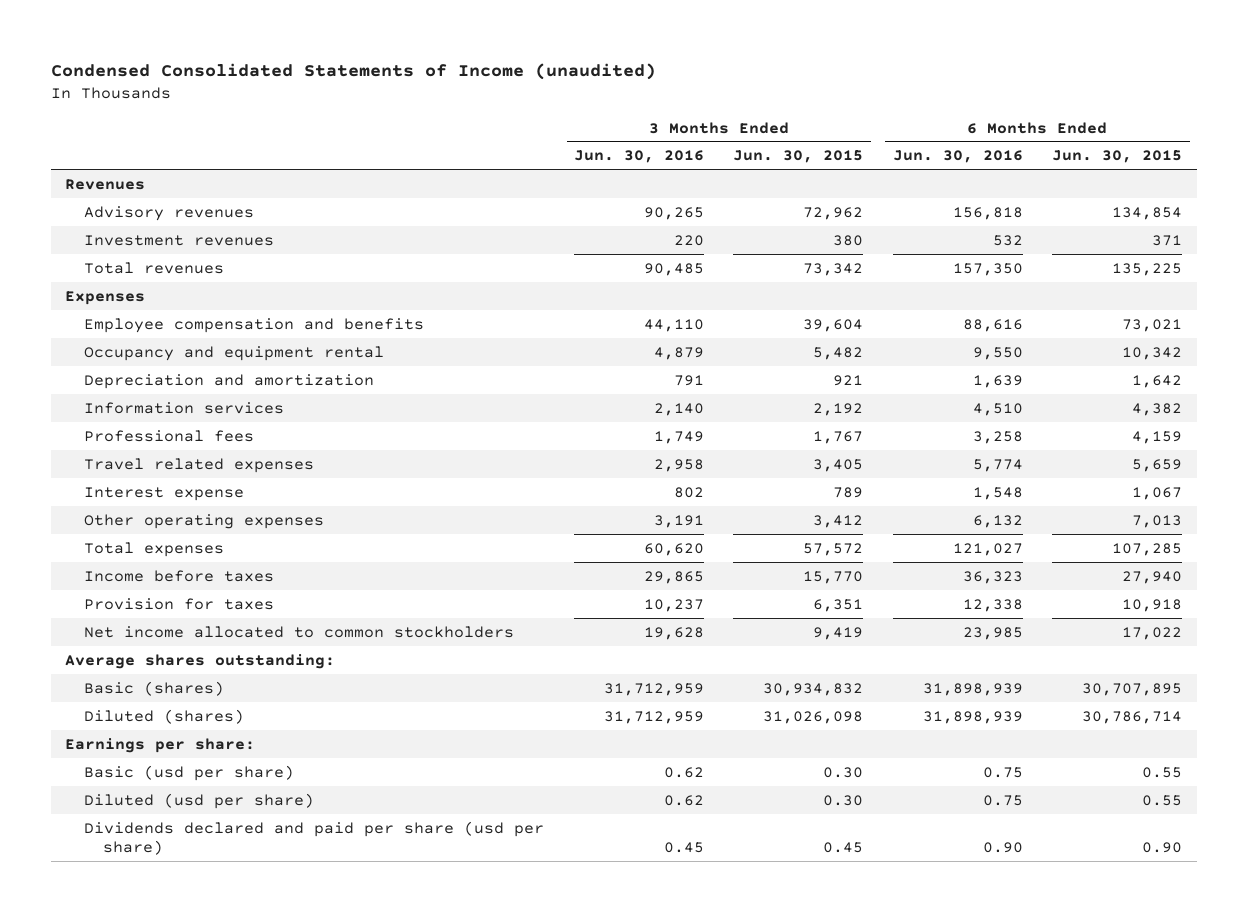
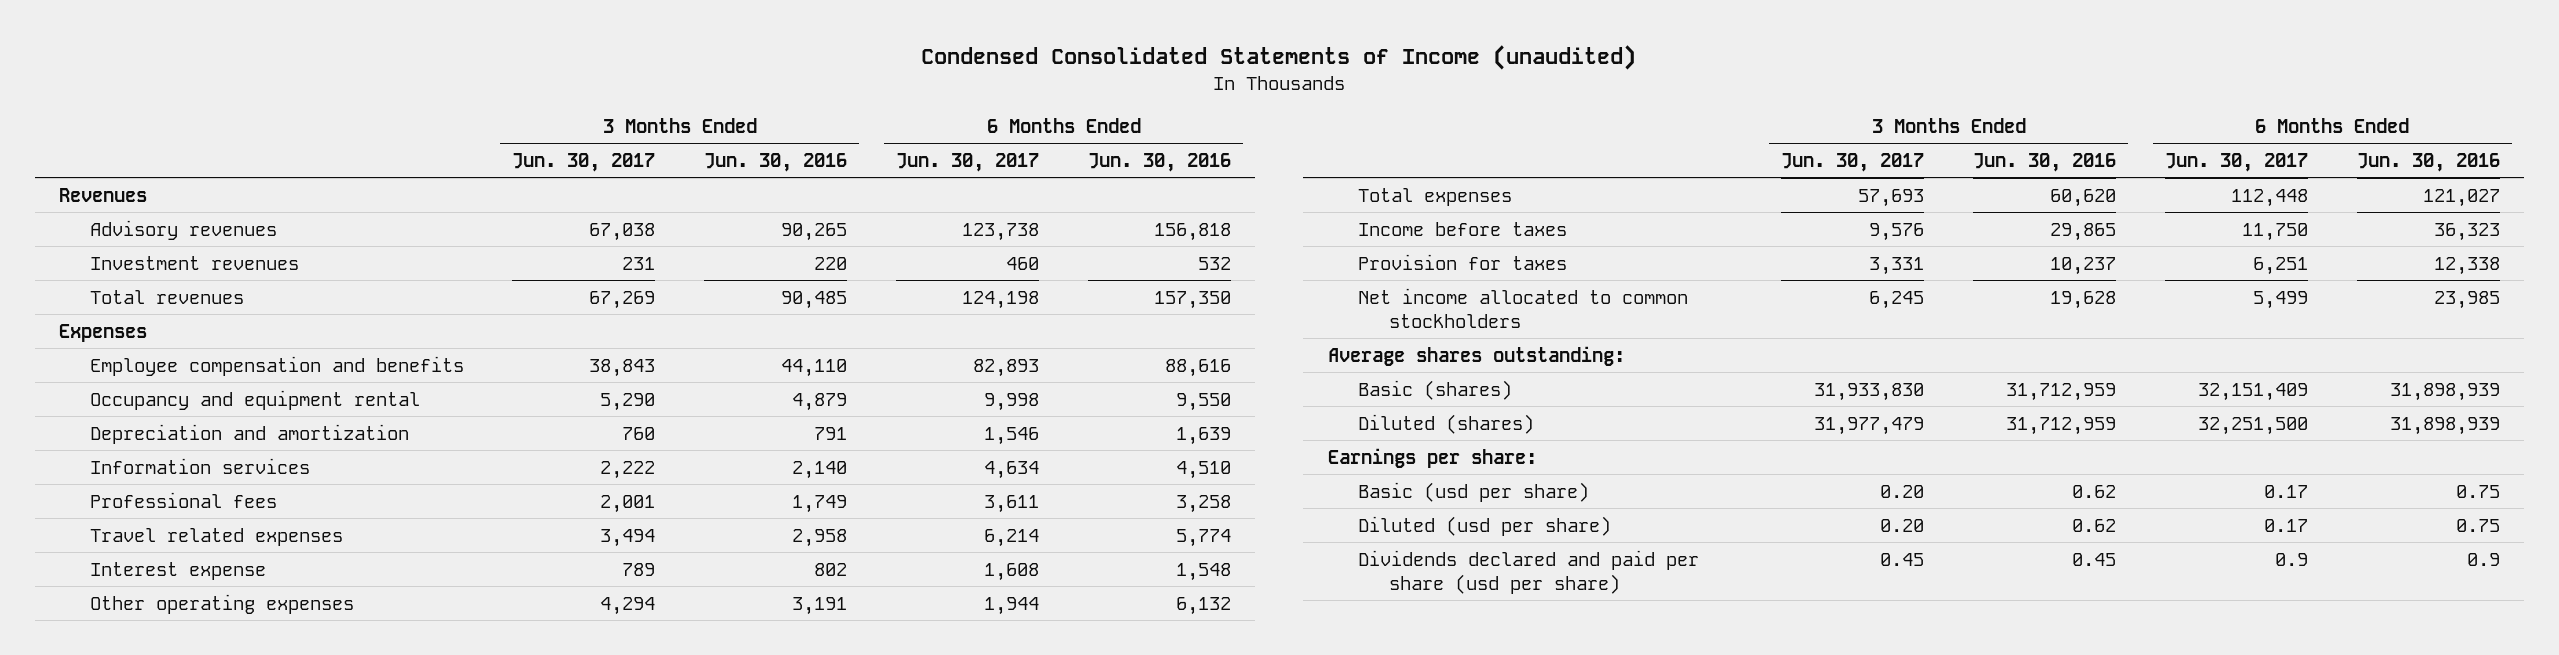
[733,150,864,164] Jun. 30, 2015 -> none
[1052,150,1183,164] Jun. 30, 2015 -> none
none -> [512,153,656,173] Jun. 30, 2017
none -> [896,153,1040,173] Jun. 30, 2017
[982,842,1023,854] 0.90 -> [2466,552,2500,566] 0.9

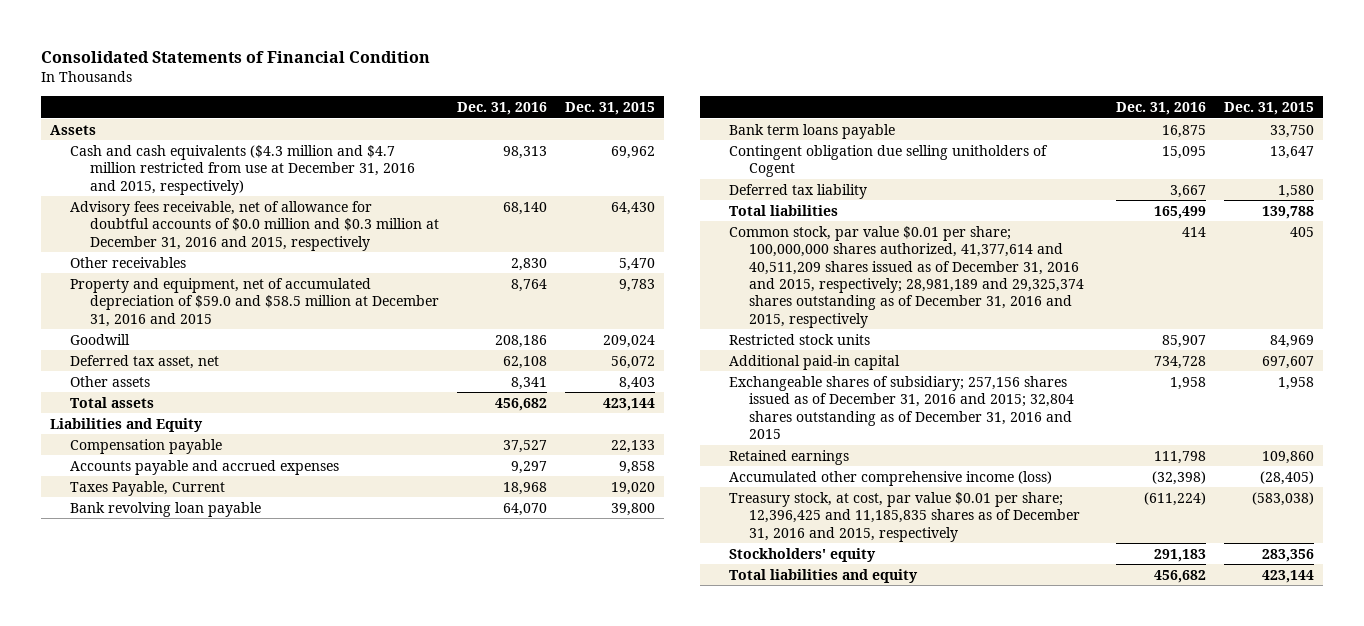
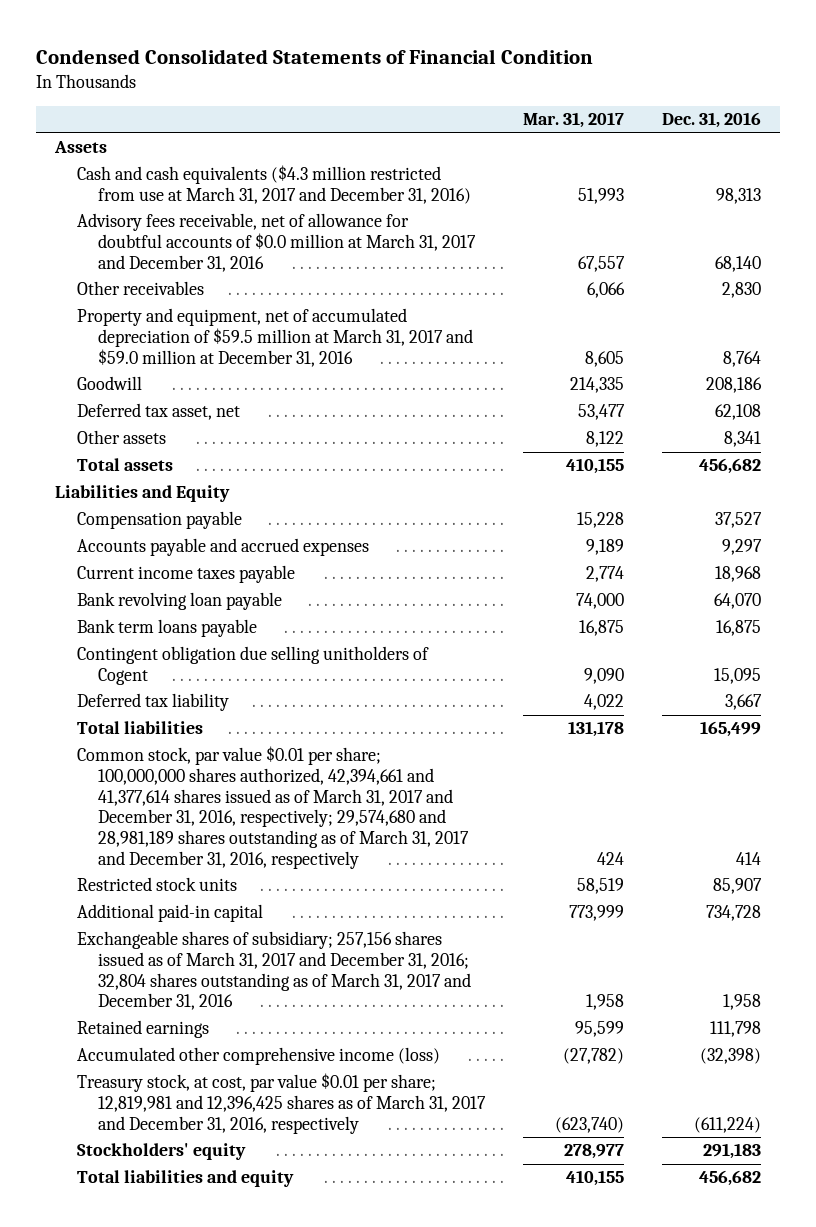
[41,51,431,64] Consolidated Statements of Financial Condition -> [36,49,594,65] Condensed Consolidated Statements of Financial Condition
[565,101,656,115] Dec. 31, 2015 -> none
none -> [523,112,625,129] Mar. 31, 2017
[70,144,416,195] Cash and cash equivalents ($4.3 million and $4.7 million restricted from use at December 31, 2016 and 2015, respectively) -> [76,165,472,205] Cash and cash equivalents ($4.3 million restricted from use at March 31, 2017 and December 31, 2016)
[70,200,440,251] Advisory fees receivable, net of allowance for doubtful accounts of $0.0 million and $0.3 million at December 31, 2016 and 2015, respectively -> [76,213,477,272] Advisory fees receivable, net of allowance for doubtful accounts of $0.0 million at March 31, 2017 and December 31, 2016
[70,277,440,327] Property and equipment, net of accumulated depreciation of $59.0 and $58.5 million at December 31, 2016 and 2015 -> [76,308,474,367] Property and equipment, net of accumulated depreciation of $59.5 million at March 31, 2017 and $59.0 million at December 31, 2016
[70,480,226,496] Taxes Payable, Current -> [76,565,295,584] Current income taxes payable
[728,225,1084,328] Common stock, par value $0.01 per share; 100,000,000 shares authorized, 41,377,614 and 40,511,209 shares issued as of December 31, 2016 and 2015, respectively; 28,981,189 and 29,325,374 shares outstanding as of December 31, 2016 and 2015, respectively -> [76,746,470,869] Common stock, par value $0.01 per share; 100,000,000 shares authorized, 42,394,661 and 41,377,614 shares issued as of March 31, 2017 and December 31, 2016, respectively; 29,574,680 and 28,981,189 shares outstanding as of March 31, 2017 and December 31, 2016, respectively
[728,375,1074,439] Exchangeable shares of subsidiary; 257,156 shares issued as of December 31, 2016 and 2015; 32,804 shares outstanding as of December 31, 2016 and 2015 -> [76,931,472,1011] Exchangeable shares of subsidiary; 257,156 shares issued as of March 31, 2017 and December 31, 2016; 32,804 shares outstanding as of March 31, 2017 and December 31, 2016
[728,491,1080,542] Treasury stock, at cost, par value $0.01 per share; 12,396,425 and 11,185,835 shares as of December 31, 2016 and 2015, respectively -> [76,1073,487,1134] Treasury stock, at cost, par value $0.01 per share; 12,819,981 and 12,396,425 shares as of March 31, 2017 and December 31, 2016, respectively

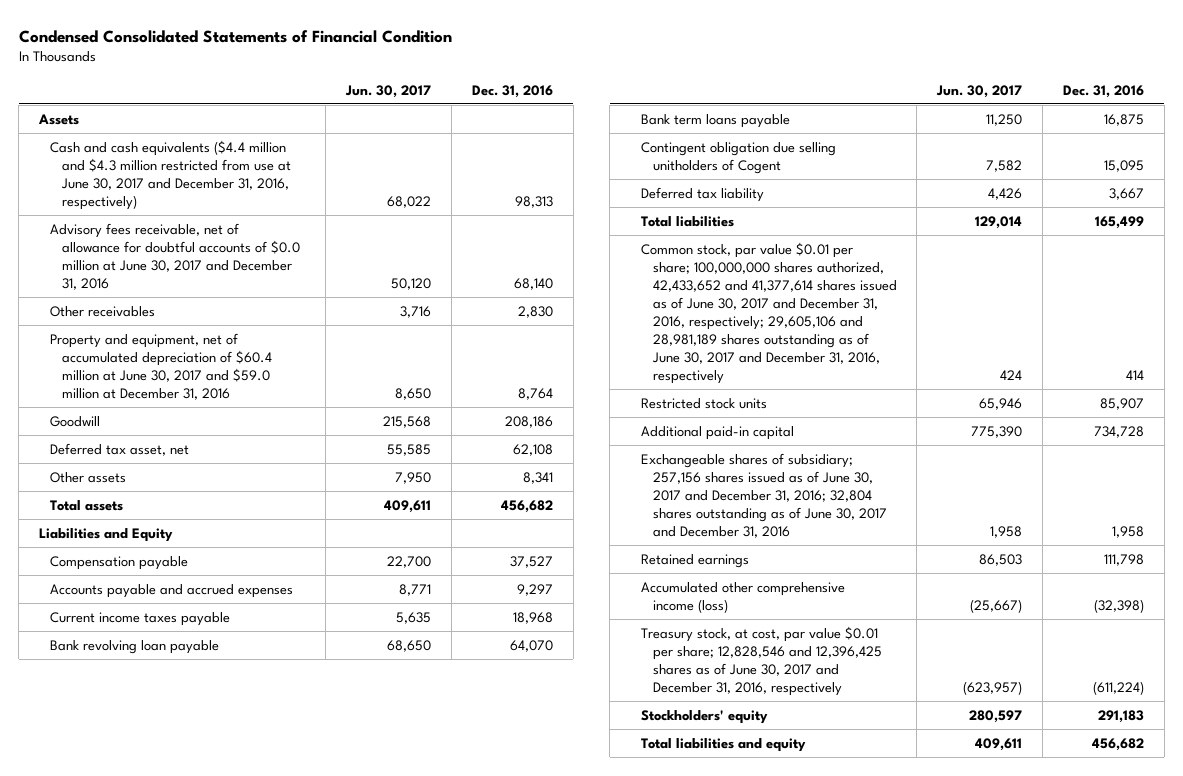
[523,112,625,129] Mar. 31, 2017 -> none
none -> [345,84,432,98] Jun. 30, 2017
[76,165,472,205] Cash and cash equivalents ($4.3 million restricted from use at March 31, 2017 and December 31, 2016) -> [50,139,291,210] Cash and cash equivalents ($4.4 million and $4.3 million restricted from use at June 30, 2017 and December 31, 2016, respectively)
[76,213,477,272] Advisory fees receivable, net of allowance for doubtful accounts of $0.0 million at March 31, 2017 and December 31, 2016 -> [50,222,300,290] Advisory fees receivable, net of allowance for doubtful accounts of $0.0 million at June 30, 2017 and December 31, 2016
[76,308,474,367] Property and equipment, net of accumulated depreciation of $59.5 million at March 31, 2017 and $59.0 million at December 31, 2016 -> [50,332,272,400] Property and equipment, net of accumulated depreciation of $60.4 million at June 30, 2017 and $59.0 million at December 31, 2016
[76,746,470,869] Common stock, par value $0.01 per share; 100,000,000 shares authorized, 42,394,661 and 41,377,614 shares issued as of March 31, 2017 and December 31, 2016, respectively; 29,574,680 and 28,981,189 shares outstanding as of March 31, 2017 and December 31, 2016, respectively -> [641,241,897,384] Common stock, par value $0.01 per share; 100,000,000 shares authorized, 42,433,652 and 41,377,614 shares issued as of June 30, 2017 and December 31, 2016, respectively; 29,605,106 and 28,981,189 shares outstanding as of June 30, 2017 and December 31, 2016, respectively
[76,931,472,1011] Exchangeable shares of subsidiary; 257,156 shares issued as of March 31, 2017 and December 31, 2016; 32,804 shares outstanding as of March 31, 2017 and December 31, 2016 -> [641,452,887,538] Exchangeable shares of subsidiary; 257,156 shares issued as of June 30, 2017 and December 31, 2016; 32,804 shares outstanding as of June 30, 2017 and December 31, 2016
[76,1073,487,1134] Treasury stock, at cost, par value $0.01 per share; 12,819,981 and 12,396,425 shares as of March 31, 2017 and December 31, 2016, respectively -> [641,625,882,696] Treasury stock, at cost, par value $0.01 per share; 12,828,546 and 12,396,425 shares as of June 30, 2017 and December 31, 2016, respectively

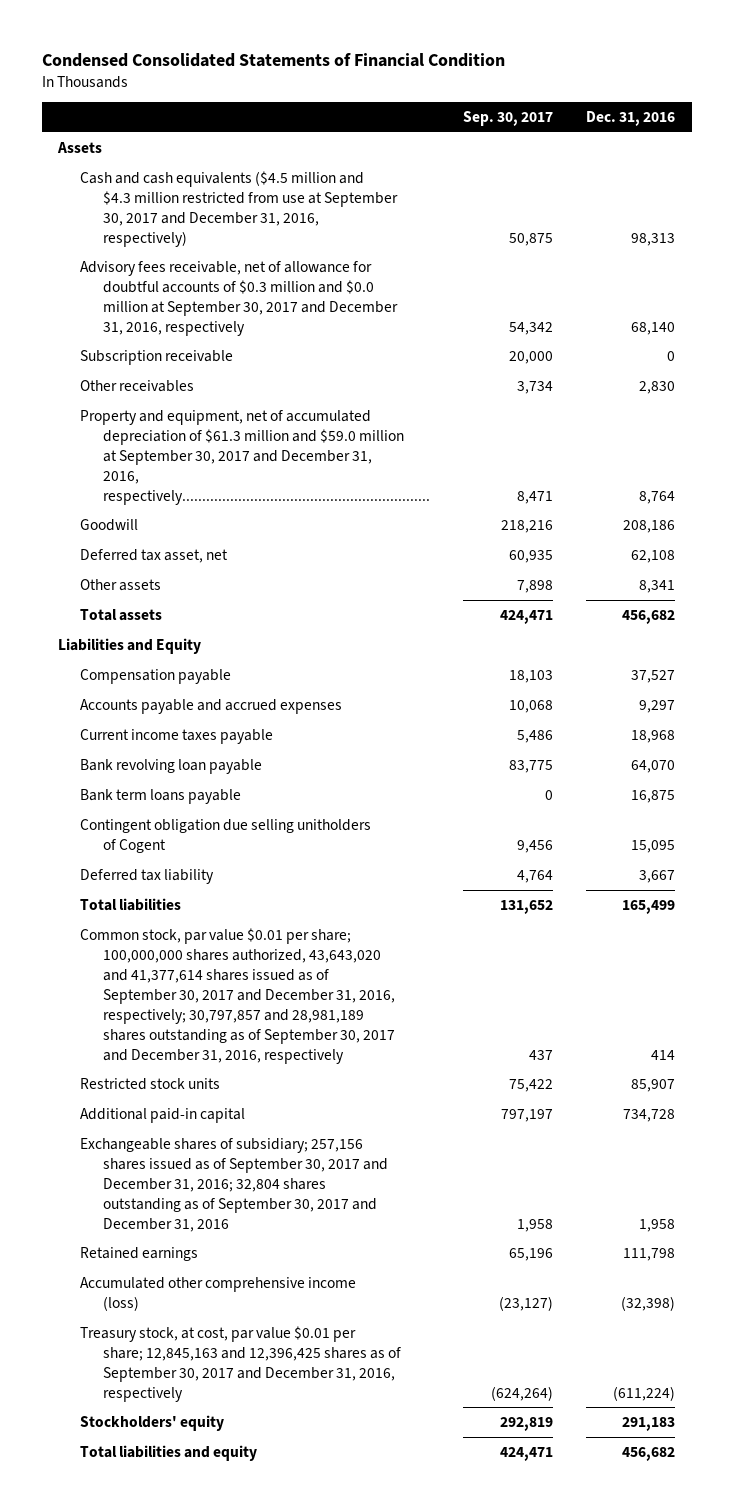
[345,84,432,98] Jun. 30, 2017 -> none
none -> [462,111,553,127] Sep. 30, 2017
[50,139,291,210] Cash and cash equivalents ($4.4 million and $4.3 million restricted from use at June 30, 2017 and December 31, 2016, respectively) -> [80,170,398,247] Cash and cash equivalents ($4.5 million and $4.3 million restricted from use at September 30, 2017 and December 31, 2016, respectively)
[50,222,300,290] Advisory fees receivable, net of allowance for doubtful accounts of $0.0 million at June 30, 2017 and December 31, 2016 -> [80,260,398,336] Advisory fees receivable, net of allowance for doubtful accounts of $0.3 million and $0.0 million at September 30, 2017 and December 31, 2016, respectively
none -> [80,349,234,365] Subscription receivable
[50,332,272,400] Property and equipment, net of accumulated depreciation of $60.4 million at June 30, 2017 and $59.0 million at December 31, 2016 -> [80,409,430,505] Property and equipment, net of accumulated depreciation of $61.3 million and $59.0 million at September 30, 2017 and December 31, 2016, respectively..............................................................
[641,241,897,384] Common stock, par value $0.01 per share; 100,000,000 shares authorized, 42,433,652 and 41,377,614 shares issued as of June 30, 2017 and December 31, 2016, respectively; 29,605,106 and 28,981,189 shares outstanding as of June 30, 2017 and December 31, 2016, respectively -> [80,927,395,1064] Common stock, par value $0.01 per share; 100,000,000 shares authorized, 43,643,020 and 41,377,614 shares issued as of September 30, 2017 and December 31, 2016, respectively; 30,797,857 and 28,981,189 shares outstanding as of September 30, 2017 and December 31, 2016, respectively
[641,452,887,538] Exchangeable shares of subsidiary; 257,156 shares issued as of June 30, 2017 and December 31, 2016; 32,804 shares outstanding as of June 30, 2017 and December 31, 2016 -> [80,1137,388,1232] Exchangeable shares of subsidiary; 257,156 shares issued as of September 30, 2017 and December 31, 2016; 32,804 shares outstanding as of September 30, 2017 and December 31, 2016
[641,625,882,696] Treasury stock, at cost, par value $0.01 per share; 12,828,546 and 12,396,425 shares as of June 30, 2017 and December 31, 2016, respectively -> [80,1325,401,1402] Treasury stock, at cost, par value $0.01 per share; 12,845,163 and 12,396,425 shares as of September 30, 2017 and December 31, 2016, respectively

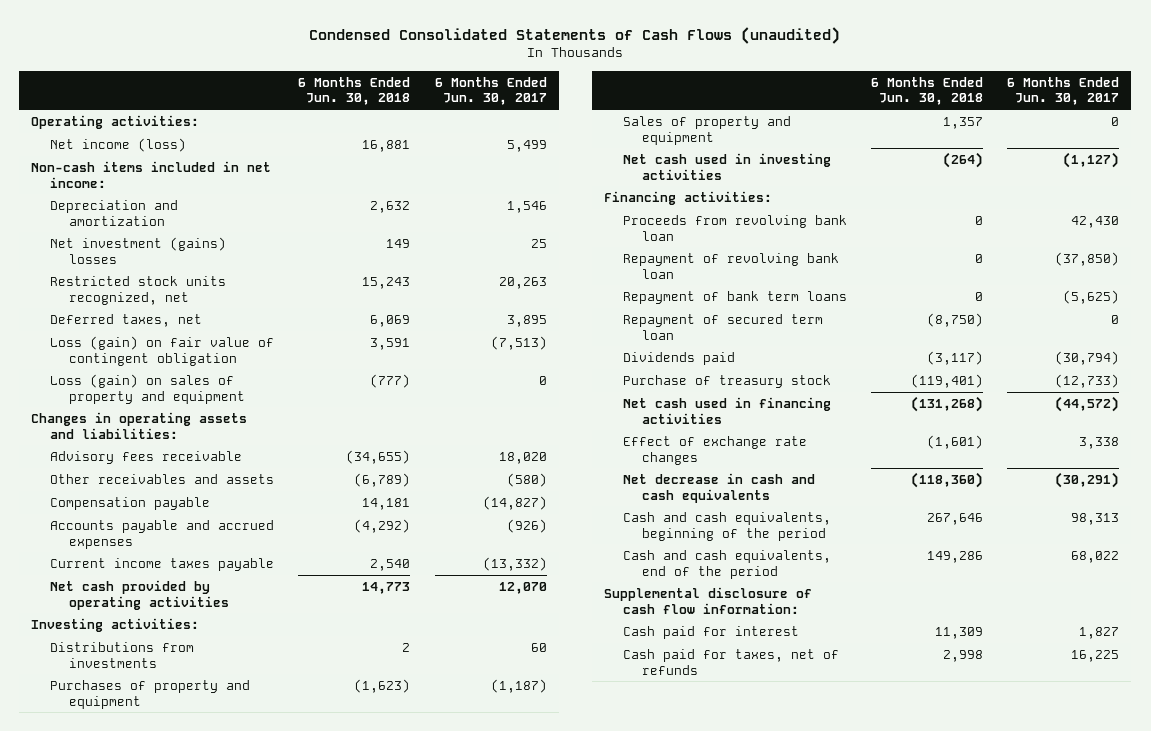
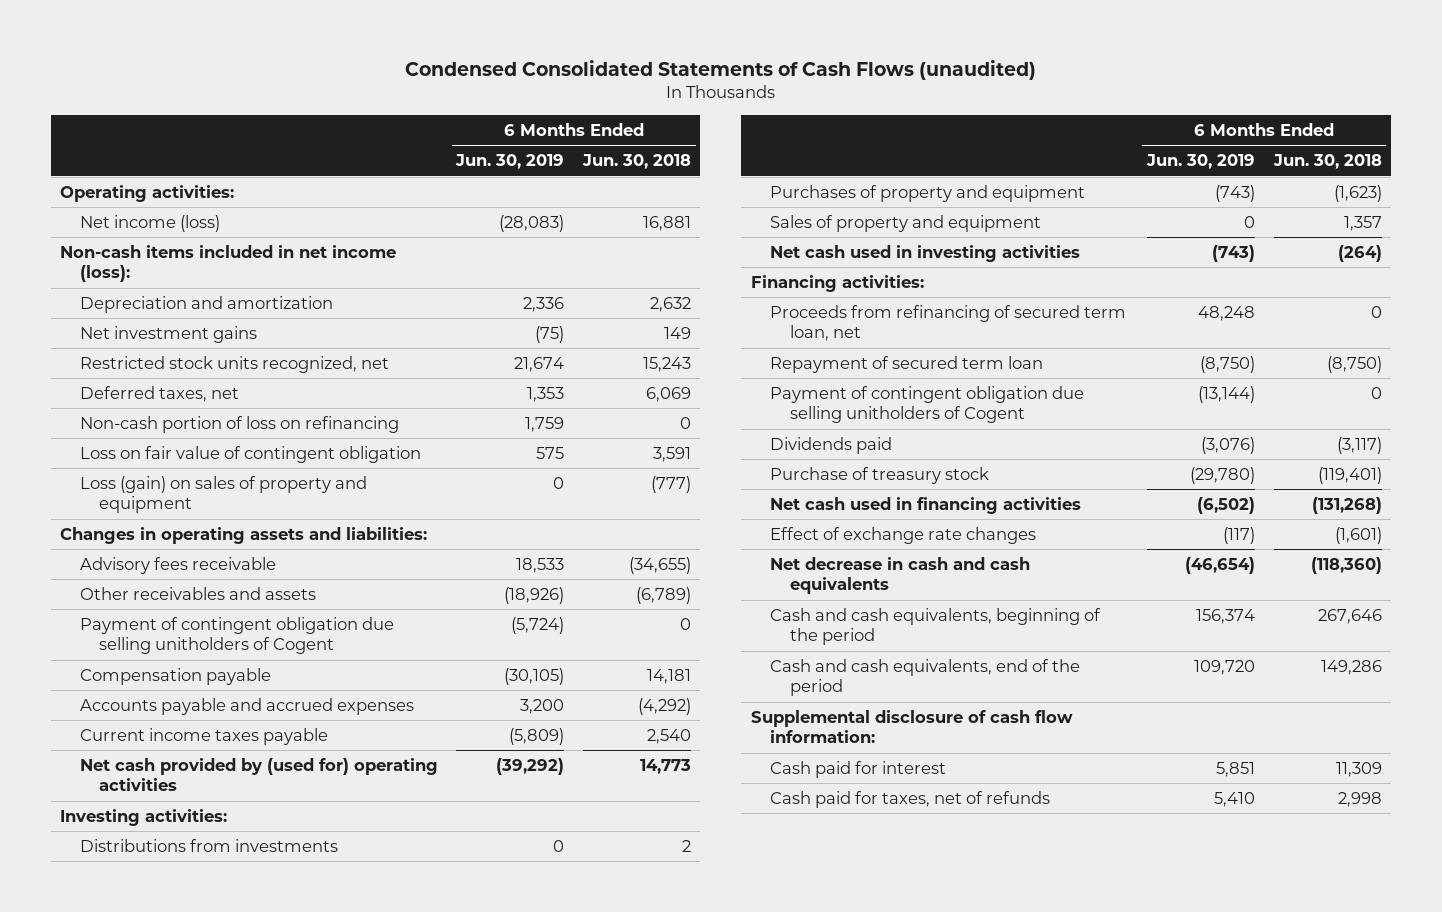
[434,76,547,106] 6 Months Ended Jun. 30, 2017 -> none
none -> [455,154,565,170] Jun. 30, 2019
[31,160,272,188] Non-cash items included in net income: -> [60,244,397,283] Non-cash items included in net income (loss):
[50,236,227,264] Net investment (gains) losses -> [79,325,257,343] Net investment gains
none -> [79,415,399,433] Non-cash portion of loss on refinancing
[50,335,275,366] Loss (gain) on fair value of contingent obligation -> [79,445,421,463] Loss on fair value of contingent obligation
none -> [79,616,394,655] Payment of contingent obligation due selling unitholders of Cogent
[50,579,230,610] Net cash provided by operating activities -> [79,757,438,792] Net cash provided by (used for) operating activities
[622,214,847,241] Proceeds from revolving bank loan -> none
[622,252,839,279] Repayment of revolving bank loan -> none
[622,290,847,304] Repayment of bank term loans -> none
none -> [770,304,1127,342] Proceeds from refinancing of secured term loan, net
none -> [770,385,1085,424] Payment of contingent obligation due selling unitholders of Cogent

